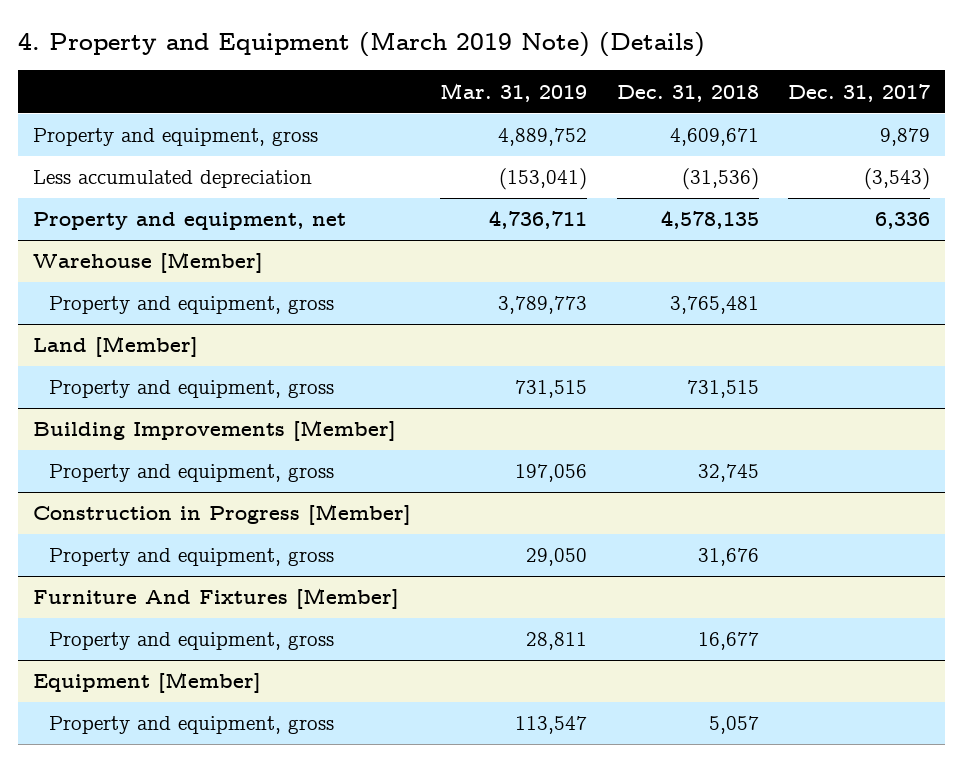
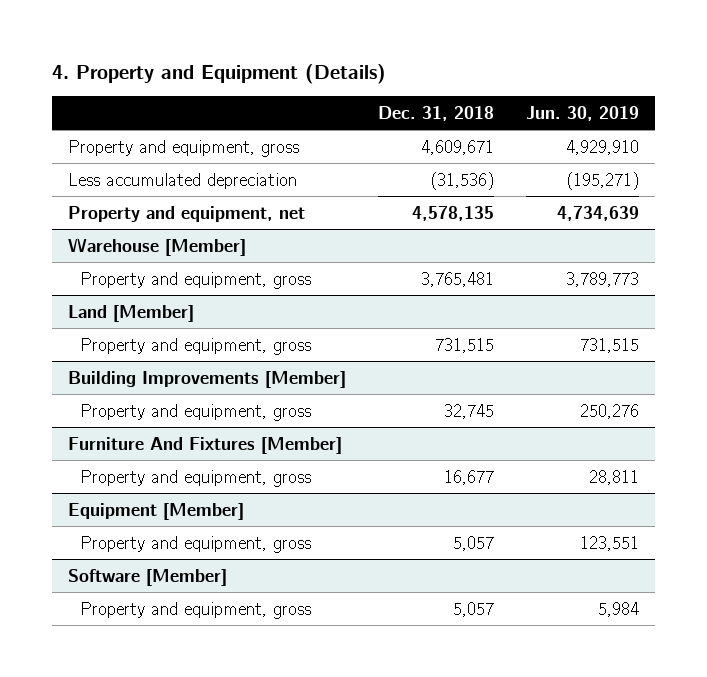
[18,31,706,57] 4. Property and Equipment (March 2019 Note) (Details) -> [51,63,386,84] 4. Property and Equipment (Details)
[440,82,588,102] Mar. 31, 2019 -> none
[788,83,931,102] Dec. 31, 2017 -> none
none -> [525,105,639,121] Jun. 30, 2019
[32,504,411,526] Construction in Progress [Member] -> none
[48,548,334,567] Property and equipment, gross -> none
none -> [67,568,227,586] Software [Member]
none -> [80,601,312,619] Property and equipment, gross

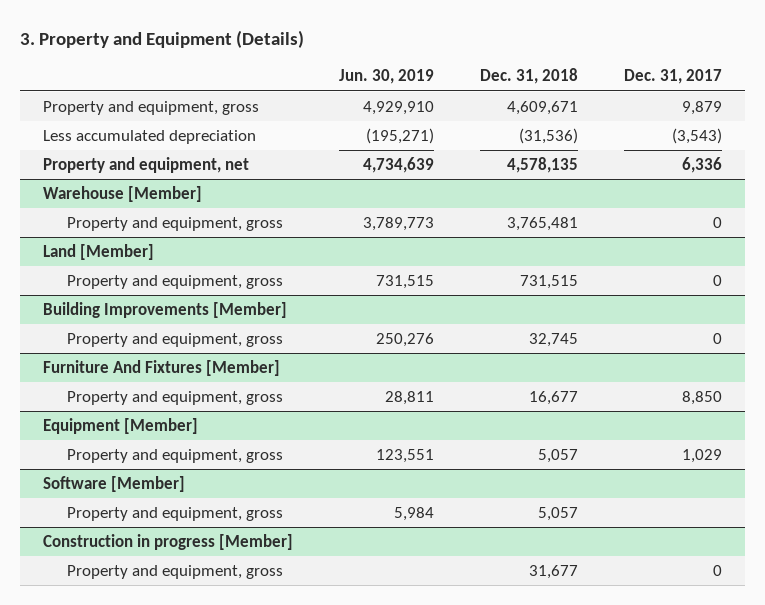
[51,63,386,84] 4. Property and Equipment (Details) -> [19,30,304,49] 3. Property and Equipment (Details)
none -> [624,69,723,85] Dec. 31, 2017
none -> [42,534,293,551] Construction in progress [Member]
none -> [67,565,284,580] Property and equipment, gross

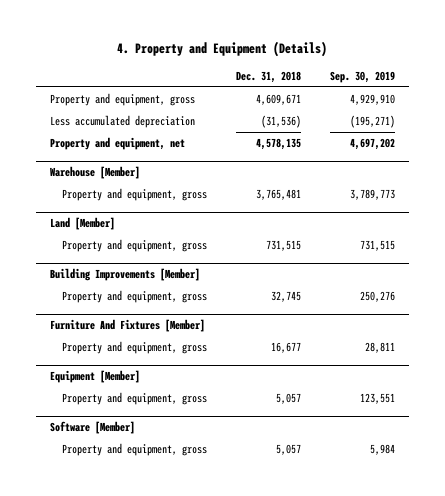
[19,30,304,49] 3. Property and Equipment (Details) -> [117,41,328,58] 4. Property and Equipment (Details)
[338,69,434,85] Jun. 30, 2019 -> none
[624,69,723,85] Dec. 31, 2017 -> none
none -> [329,70,395,83] Sep. 30, 2019
[42,534,293,551] Construction in progress [Member] -> none
[67,565,284,580] Property and equipment, gross -> none

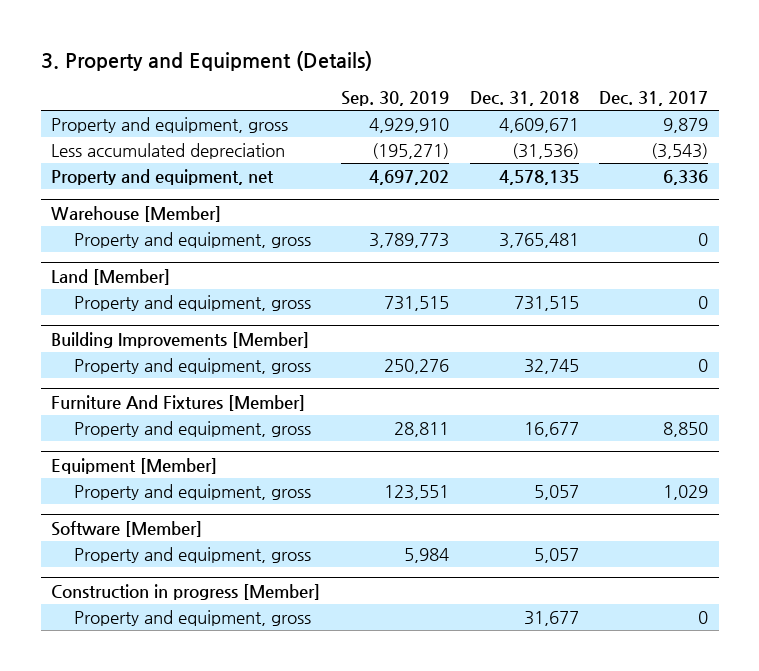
[117,41,328,58] 4. Property and Equipment (Details) -> [40,50,372,71] 3. Property and Equipment (Details)
none -> [599,91,709,107] Dec. 31, 2017
none -> [51,583,321,600] Construction in progress [Member]
none -> [73,610,311,627] Property and equipment, gross

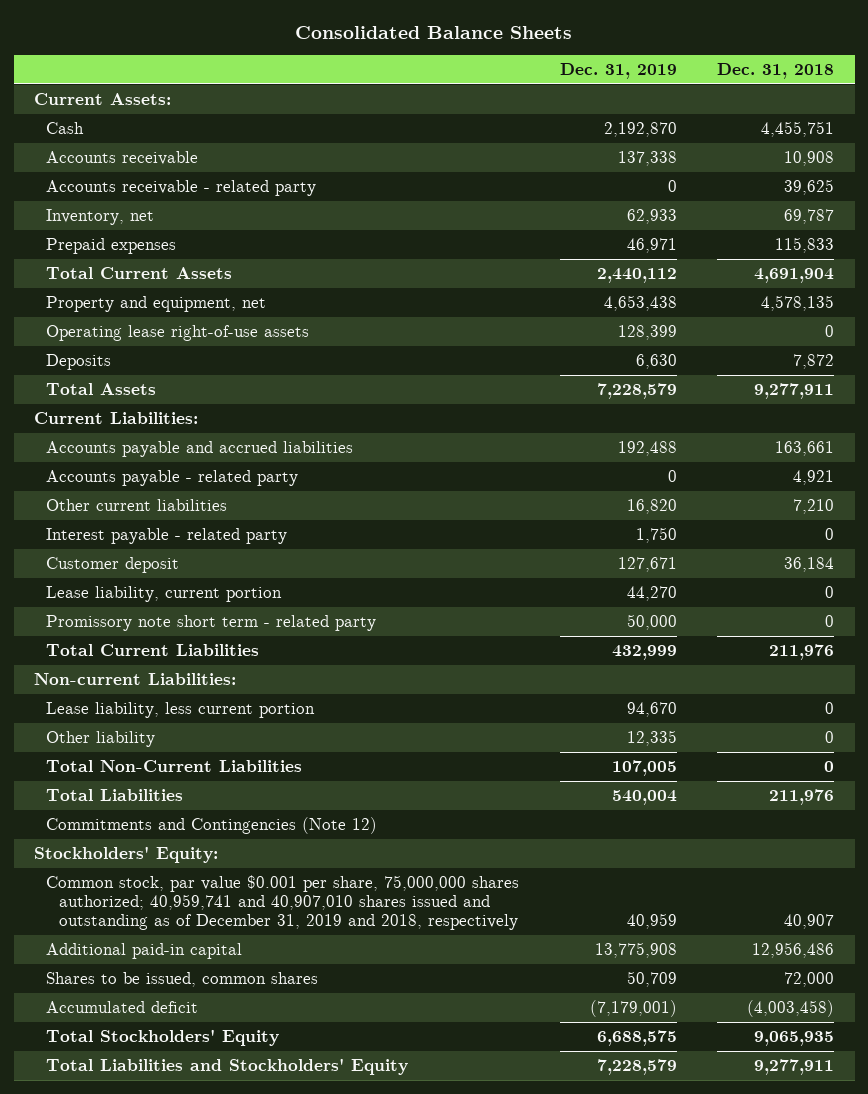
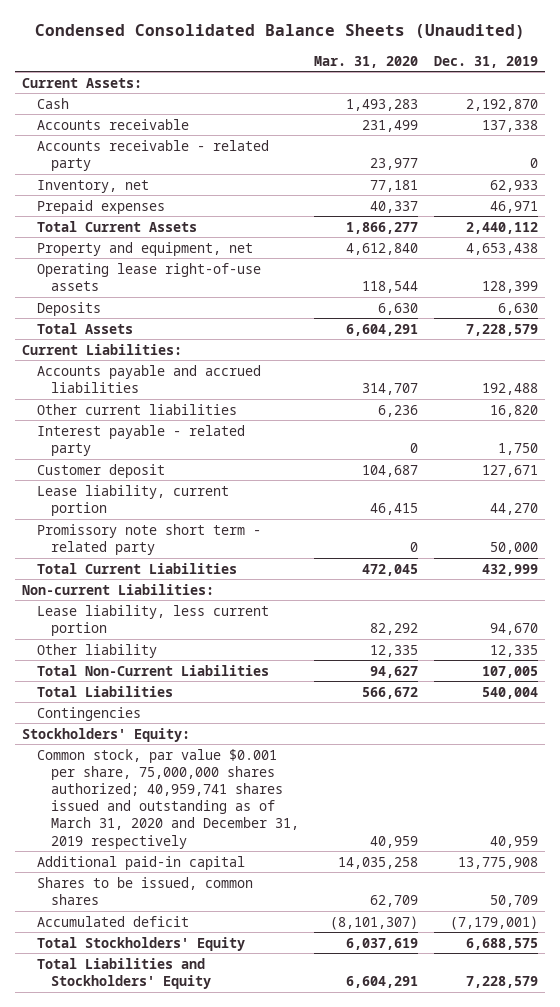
[295,26,573,40] Consolidated Balance Sheets -> [34,24,525,40] Condensed Consolidated Balance Sheets (Unaudited)
[717,63,835,80] Dec. 31, 2018 -> none
none -> [314,55,419,68] Mar. 31, 2020
[46,469,299,486] Accounts payable - related party -> none
[46,816,378,834] Commitments and Contingencies (Note 12) -> [36,706,141,721] Contingencies
[46,874,520,931] Common stock, par value $0.001 per share, 75,000,000 shares authorized; 40,959,741 and 40,907,010 shares issued and outstanding as of December 31, 2019 and 2018, respectively -> [36,748,300,849] Common stock, par value $0.001 per share, 75,000,000 shares authorized; 40,959,741 shares issued and outstanding as of March 31, 2020 and December 31, 2019 respectively

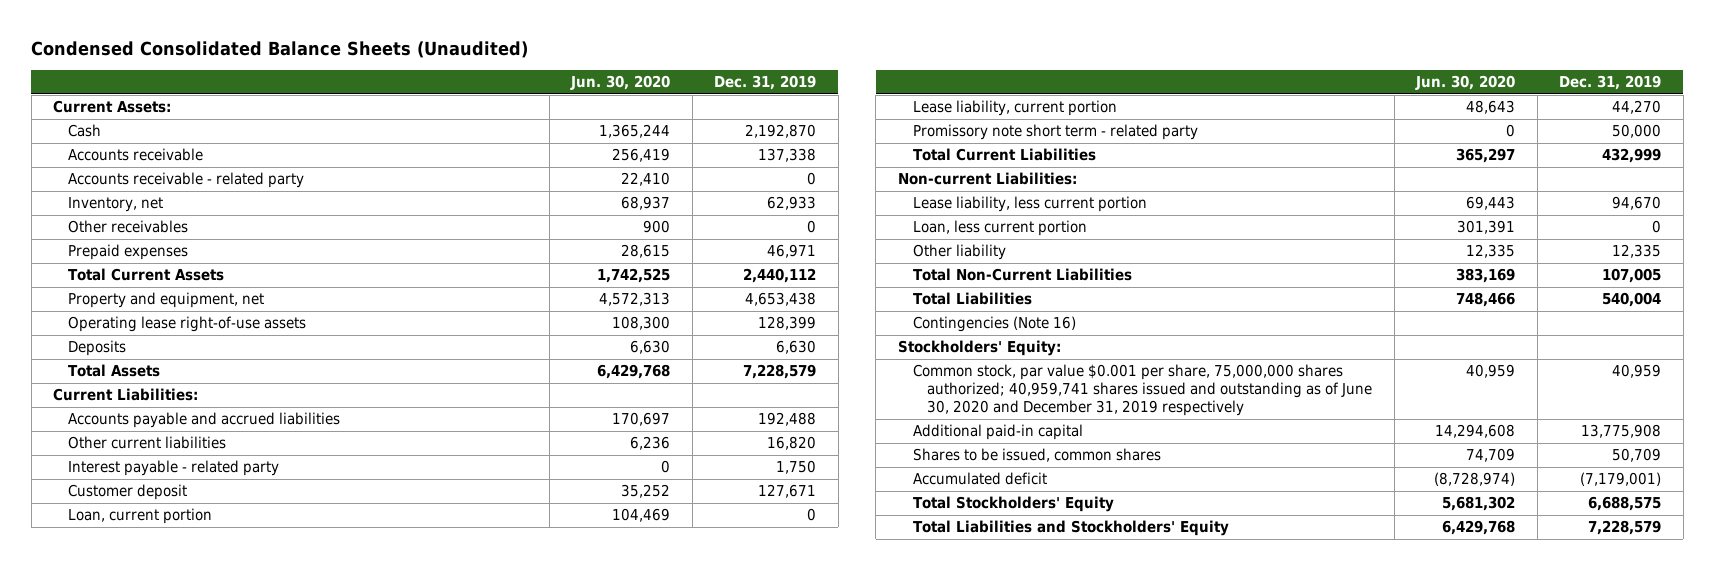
[314,55,419,68] Mar. 31, 2020 -> none
none -> [570,75,671,91] Jun. 30, 2020
none -> [67,220,188,234] Other receivables
none -> [67,508,212,525] Loan, current portion
none -> [912,220,1087,237] Loan, less current portion
[36,706,141,721] Contingencies -> [912,316,1076,333] Contingencies (Note 16)
[36,748,300,849] Common stock, par value $0.001 per share, 75,000,000 shares authorized; 40,959,741 shares issued and outstanding as of March 31, 2020 and December 31, 2019 respectively -> [912,364,1373,417] Common stock, par value $0.001 per share, 75,000,000 shares authorized; 40,959,741 shares issued and outstanding as of June 30, 2020 and December 31, 2019 respectively

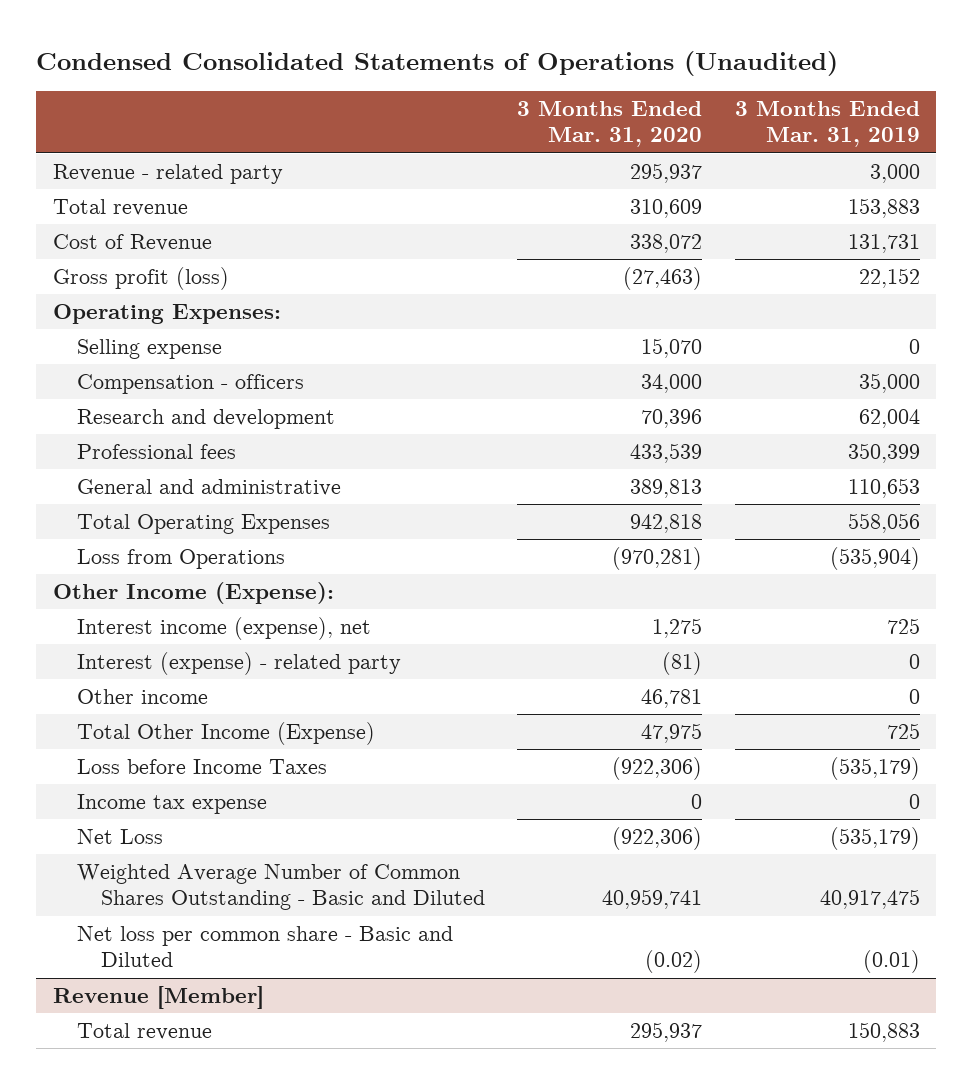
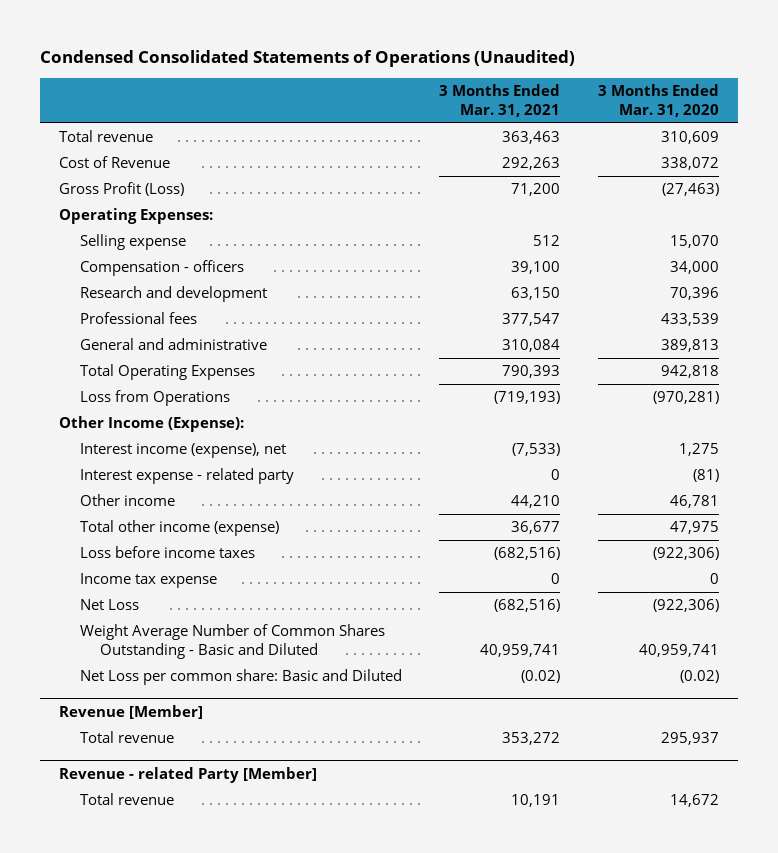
[734,100,920,148] 3 Months Ended Mar. 31, 2019 -> none
none -> [439,84,561,117] 3 Months Ended Mar. 31, 2021
[52,163,283,184] Revenue - related party -> none
[52,266,229,290] Gross profit (loss) -> [59,182,185,197] Gross Profit (Loss)
[76,651,401,675] Interest (expense) - related party -> [79,468,294,485] Interest expense - related party
[76,721,375,745] Total Other Income (Expense) -> [79,520,279,537] Total other income (expense)
[76,758,327,774] Loss before Income Taxes -> [79,546,255,559] Loss before income taxes
[76,863,485,911] Weighted Average Number of Common Shares Outstanding - Basic and Diluted -> [79,624,385,659] Weight Average Number of Common Shares Outstanding - Basic and Diluted
[76,925,453,968] Net loss per common share - Basic and Diluted -> [79,669,402,686] Net Loss per common share: Basic and Diluted
none -> [59,766,318,783] Revenue - related Party [Member]
none -> [79,793,174,806] Total revenue

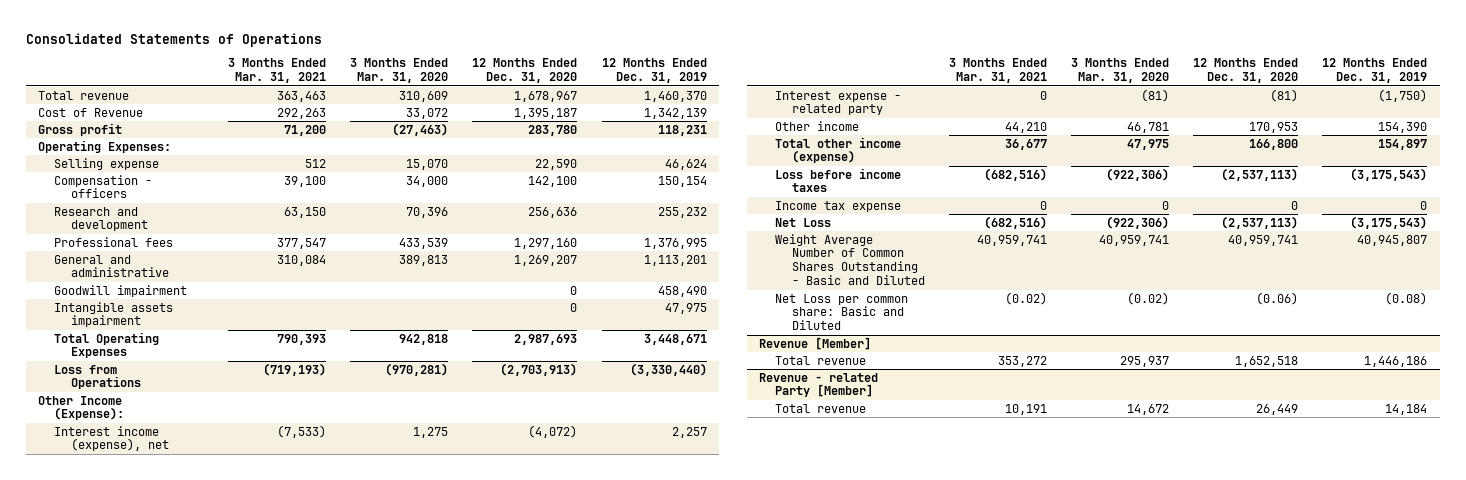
[40,50,576,68] Condensed Consolidated Statements of Operations (Unaudited) -> [26,32,323,47] Consolidated Statements of Operations
none -> [472,58,578,84] 12 Months Ended Dec. 31, 2020
none -> [601,58,707,84] 12 Months Ended Dec. 31, 2019
[661,157,720,171] 338,072 -> [406,107,449,119] 33,072
[59,182,185,197] Gross Profit (Loss) -> [38,122,123,136] Gross profit
none -> [54,284,188,297] Goodwill impairment
none -> [54,301,174,328] Intangible assets impairment

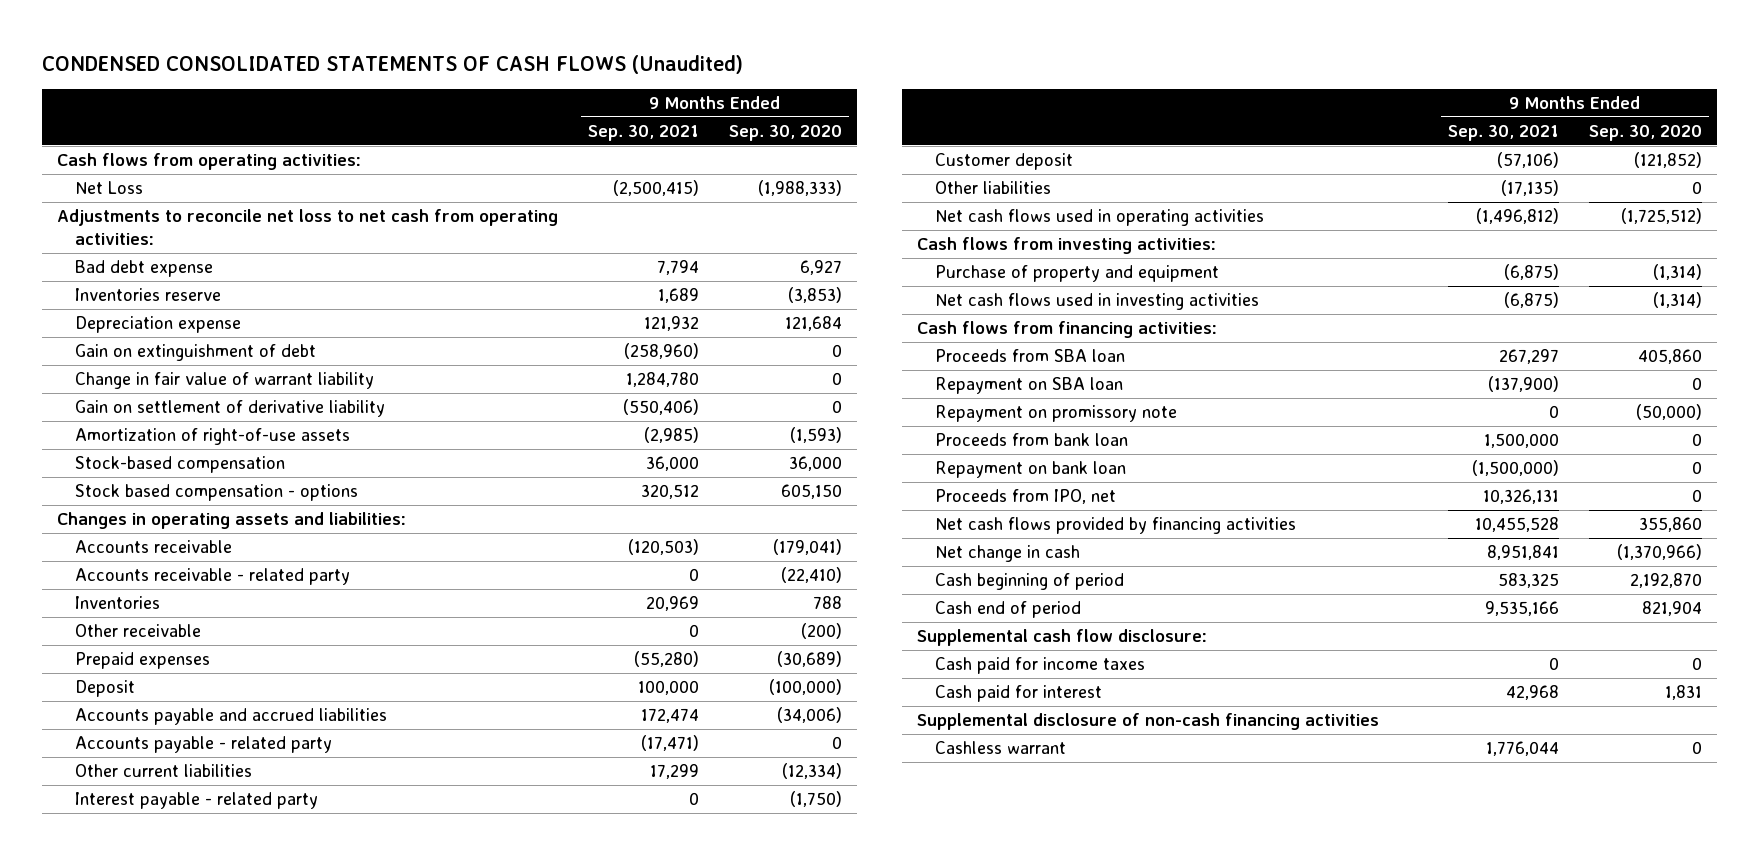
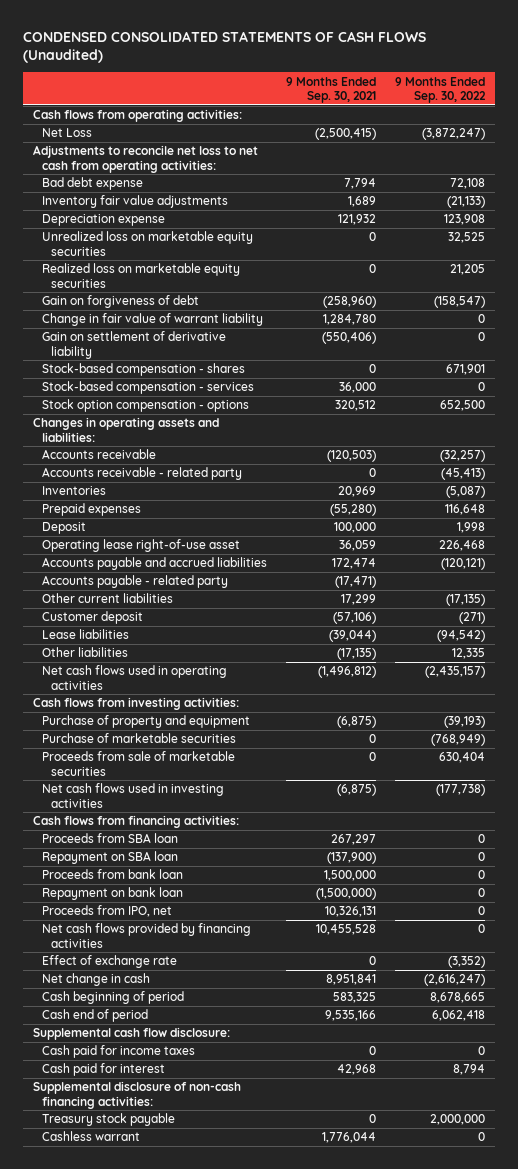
[728,124,842,141] Sep. 30, 2020 -> none
none -> [395,76,487,104] 9 Months Ended Sep. 30, 2022
[74,288,221,302] Inventories reserve -> [41,195,228,209] Inventory fair value adjustments
none -> [41,231,253,256] Unrealized loss on marketable equity securities
none -> [41,263,240,288] Realized loss on marketable equity securities
[74,344,316,362] Gain on extinguishment of debt -> [41,295,199,309] Gain on forgiveness of debt
[74,428,350,446] Amortization of right-of-use assets -> none
none -> [41,363,245,377] Stock-based compensation - shares
[74,456,285,474] Stock-based compensation -> [41,381,254,395] Stock-based compensation - services
[74,484,358,502] Stock based compensation - options -> [41,399,249,413] Stock option compensation - options
[74,624,201,638] Other receivable -> none
none -> [41,539,240,553] Operating lease right-of-use asset
[74,792,318,810] Interest payable - related party -> none
none -> [41,629,129,640] Lease liabilities
none -> [41,733,236,744] Purchase of marketable securities
none -> [41,751,235,776] Proceeds from sale of marketable securities
[934,405,1177,423] Repayment on promissory note -> none
none -> [41,955,177,969] Effect of exchange rate
[917,713,1380,731] Supplemental disclosure of non-cash financing activities -> [32,1081,241,1109] Supplemental disclosure of non-cash financing activities:
none -> [41,1113,175,1127] Treasury stock payable

